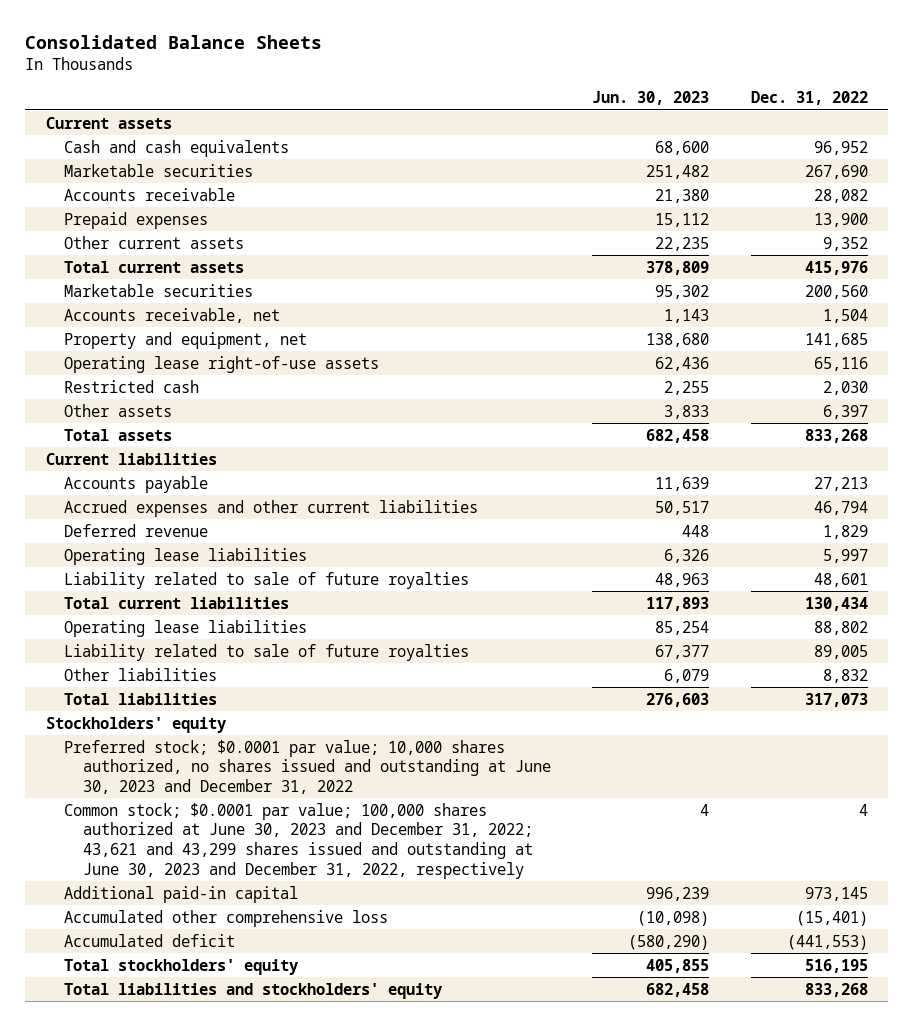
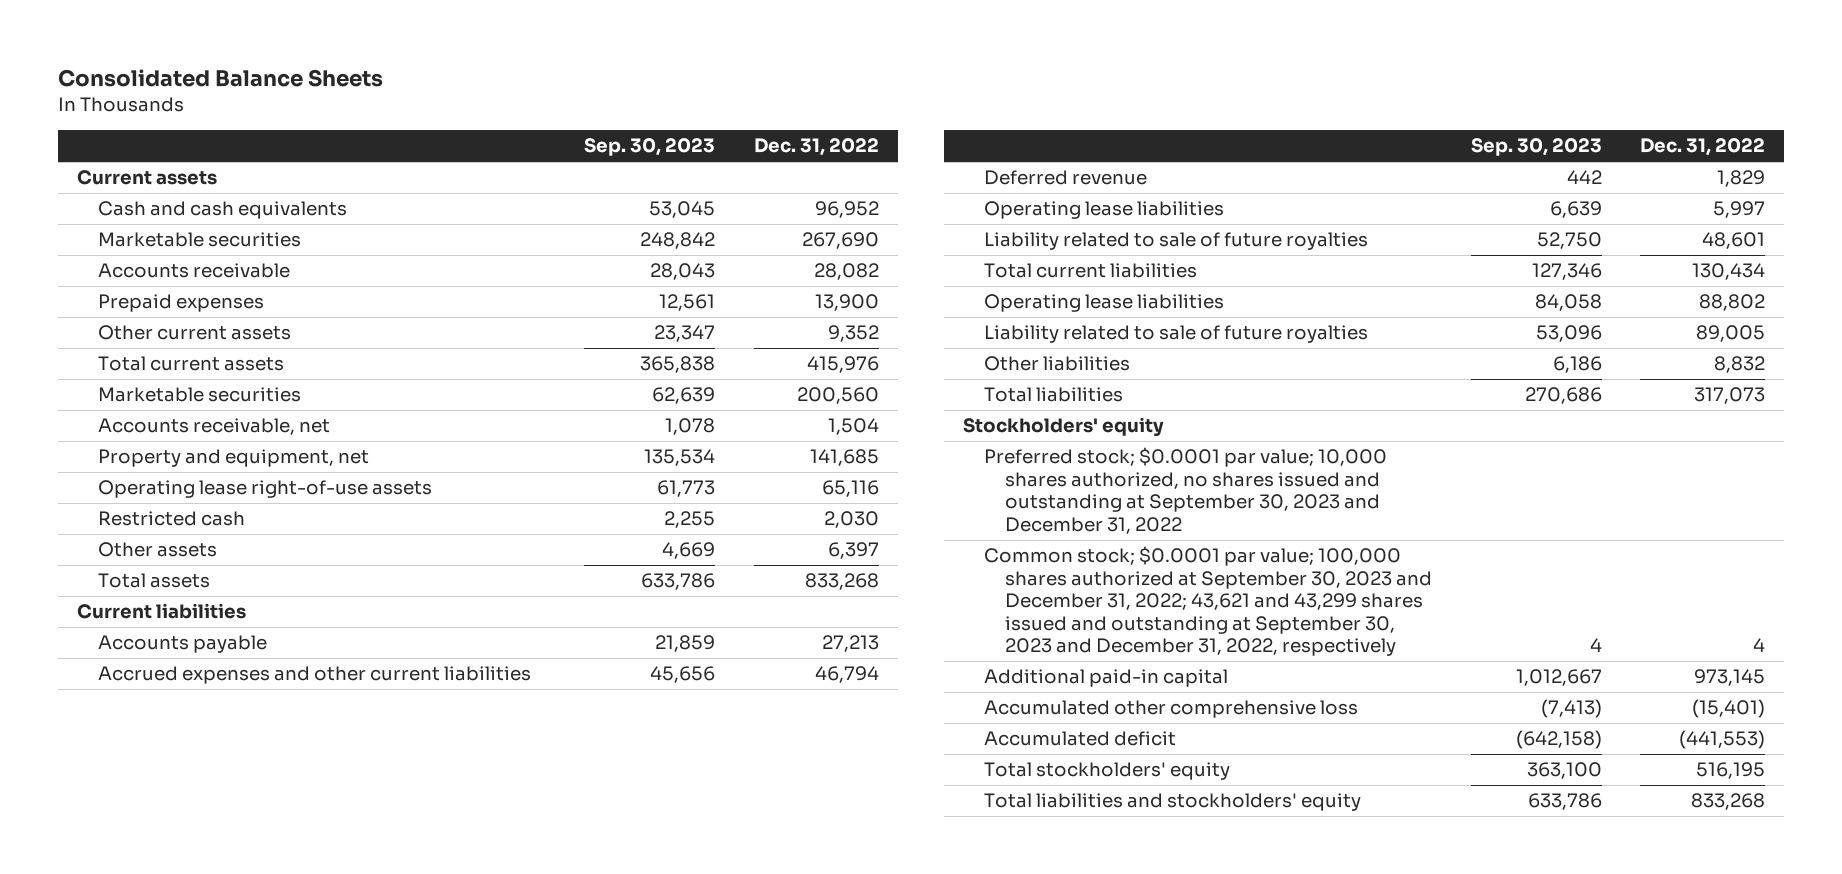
[592,91,710,106] Jun. 30, 2023 -> none
none -> [584,138,716,157] Sep. 30, 2023
[64,739,551,794] Preferred stock; $0.0001 par value; 10,000 shares authorized, no shares issued and outstanding at June 30, 2023 and December 31, 2022 -> [984,447,1388,534] Preferred stock; $0.0001 par value; 10,000 shares authorized, no shares issued and outstanding at September 30, 2023 and December 31, 2022
[64,802,533,879] Common stock; $0.0001 par value; 100,000 shares authorized at June 30, 2023 and December 31, 2022; 43,621 and 43,299 shares issued and outstanding at June 30, 2023 and December 31, 2022, respectively -> [984,546,1433,657] Common stock; $0.0001 par value; 100,000 shares authorized at September 30, 2023 and December 31, 2022; 43,621 and 43,299 shares issued and outstanding at September 30, 2023 and December 31, 2022, respectively

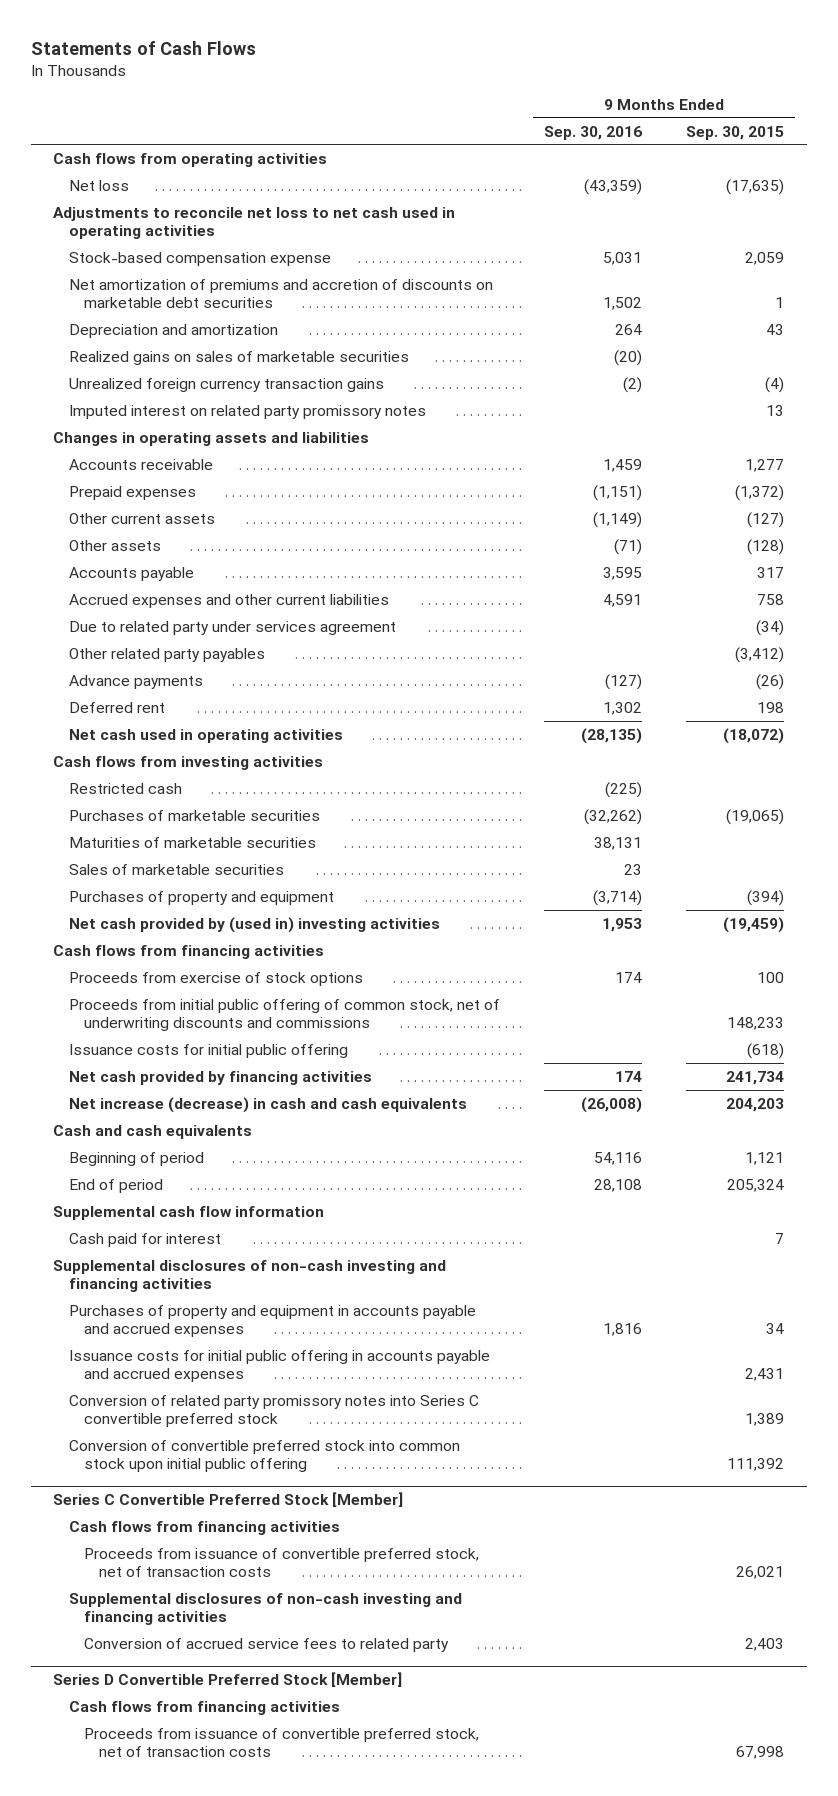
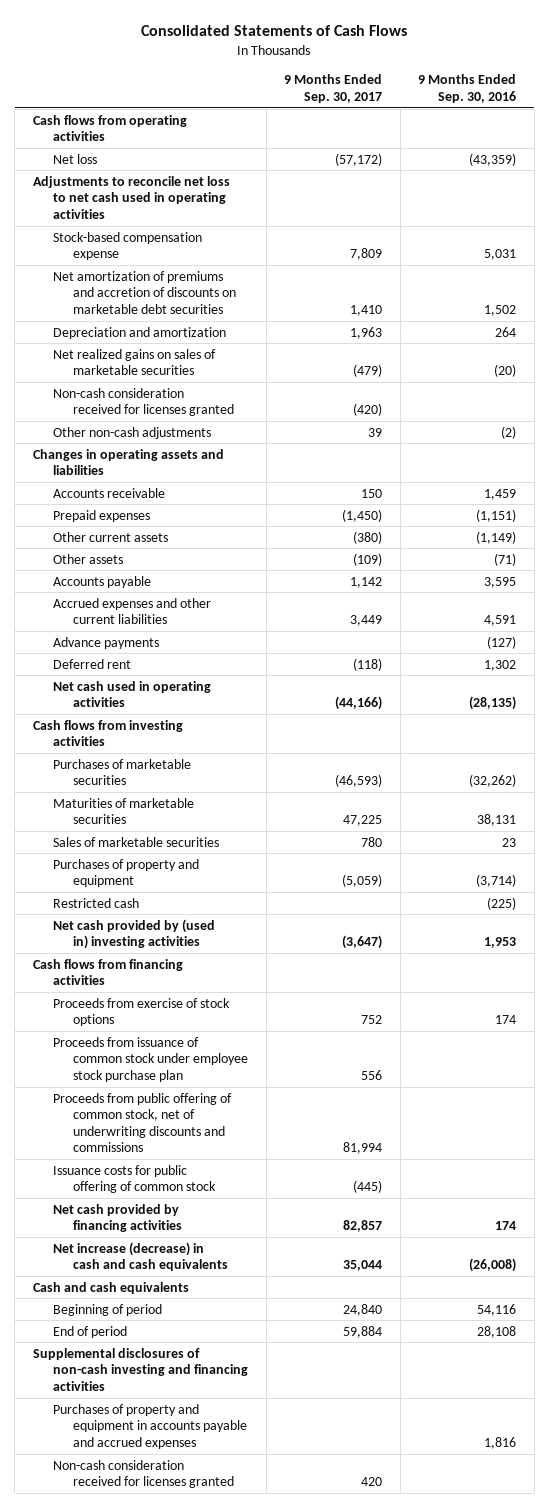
[30,40,256,55] Statements of Cash Flows -> [141,25,408,37] Consolidated Statements of Cash Flows
[686,125,785,140] Sep. 30, 2015 -> none
none -> [284,74,383,104] 9 Months Ended Sep. 30, 2017
[68,377,384,392] Unrealized foreign currency transaction gains -> none
[68,404,426,419] Imputed interest on related party promissory notes -> none
[68,350,409,365] Realized gains on sales of marketable securities -> [52,348,216,376] Net realized gains on sales of marketable securities
none -> [52,387,235,417] Non-cash consideration received for licenses granted
none -> [52,426,211,439] Other non-cash adjustments
[68,620,396,635] Due to related party under services agreement -> none
[68,647,265,662] Other related party payables -> none
[68,782,182,794] Restricted cash -> [52,897,139,908] Restricted cash
none -> [52,1036,249,1082] Proceeds from issuance of common stock under employee stock purchase plan
[68,998,500,1031] Proceeds from initial public offering of common stock, net of underwriting discounts and commissions -> [52,1092,232,1153] Proceeds from public offering of common stock, net of underwriting discounts and commissions
[68,1043,348,1058] Issuance costs for initial public offering -> [52,1164,217,1194] Issuance costs for public offering of common stock
[53,1205,325,1220] Supplemental cash flow information -> none
[68,1232,221,1247] Cash paid for interest -> none
[68,1349,490,1382] Issuance costs for initial public offering in accounts payable and accrued expenses -> none
[68,1394,479,1427] Conversion of related party promissory notes into Series C convertible preferred stock -> none
[68,1439,460,1472] Conversion of convertible preferred stock into common stock upon initial public offering -> none
[53,1491,404,1507] Series C Convertible Preferred Stock [Member] -> none
[68,1520,340,1535] Cash flows from financing activities -> none
[83,1547,479,1577] Proceeds from issuance of convertible preferred stock, net of transaction costs -> none
[68,1592,462,1625] Supplemental disclosures of non-cash investing and financing activities -> none
[83,1637,449,1652] Conversion of accrued service fees to related party -> none
[53,1671,403,1687] Series D Convertible Preferred Stock [Member] -> none
[68,1700,340,1715] Cash flows from financing activities -> none
[83,1727,479,1757] Proceeds from issuance of convertible preferred stock, net of transaction costs -> none
none -> [52,1459,235,1489] Non-cash consideration received for licenses granted

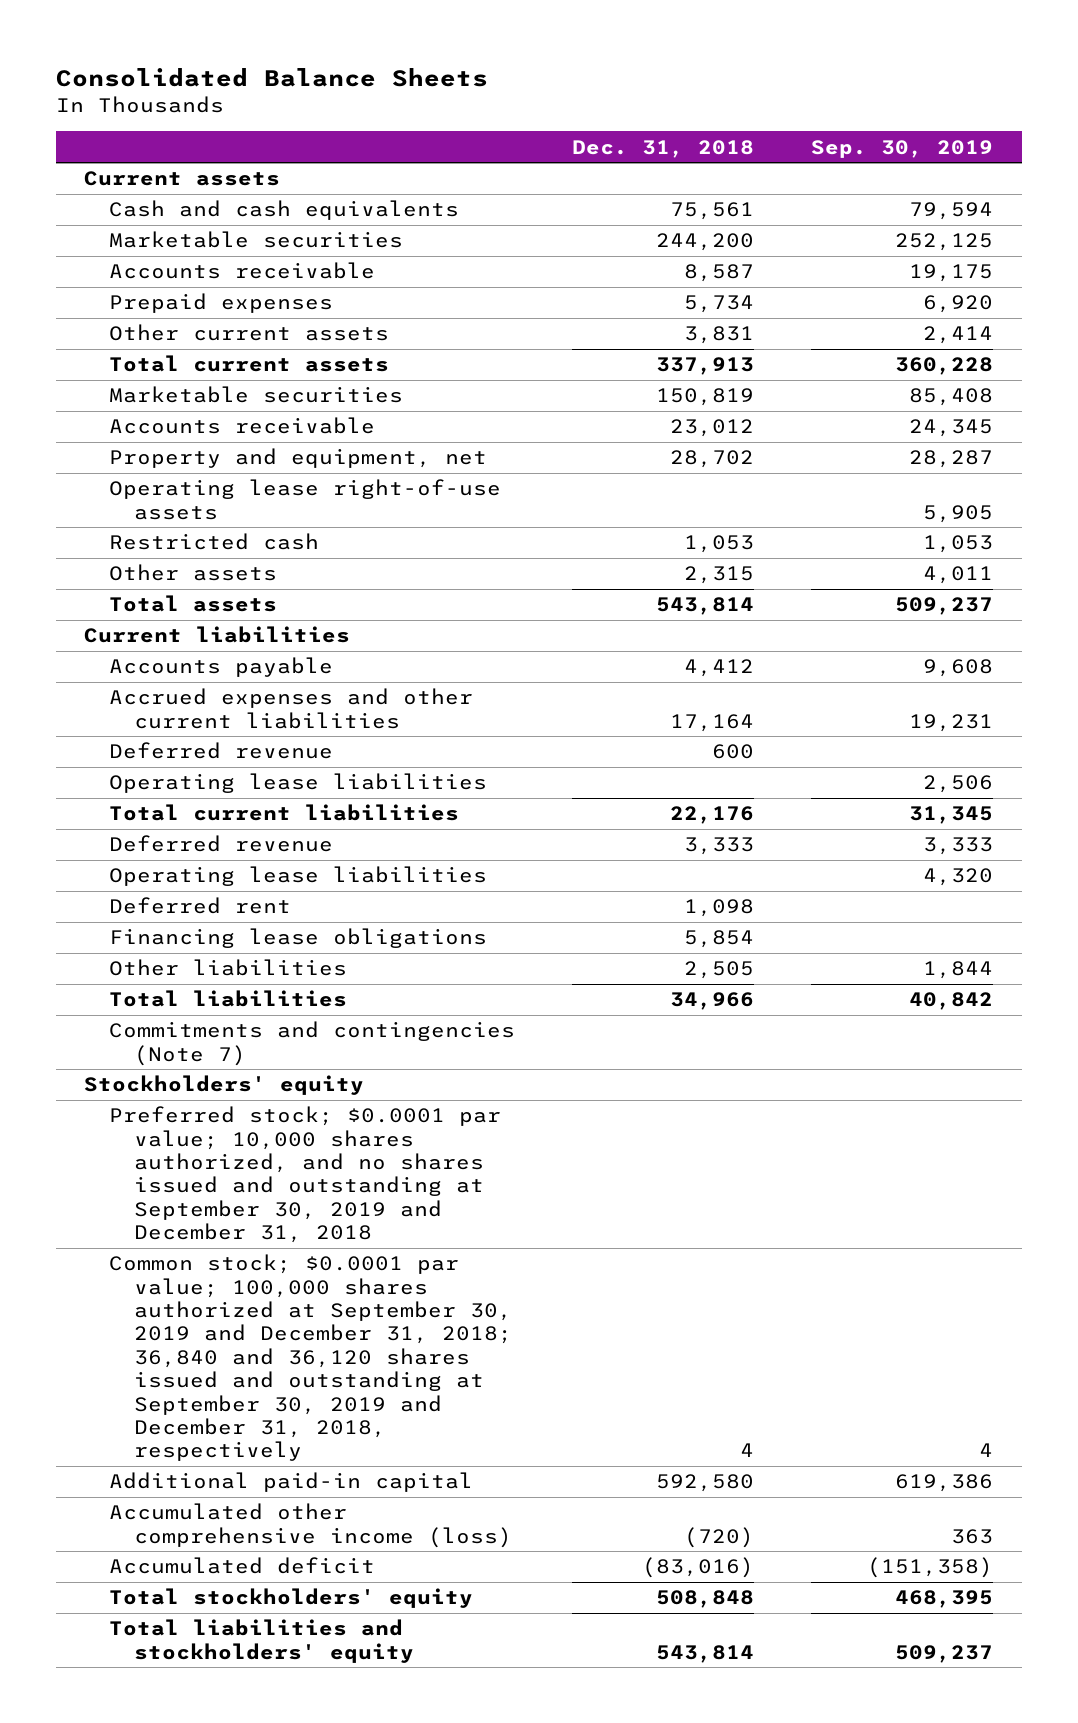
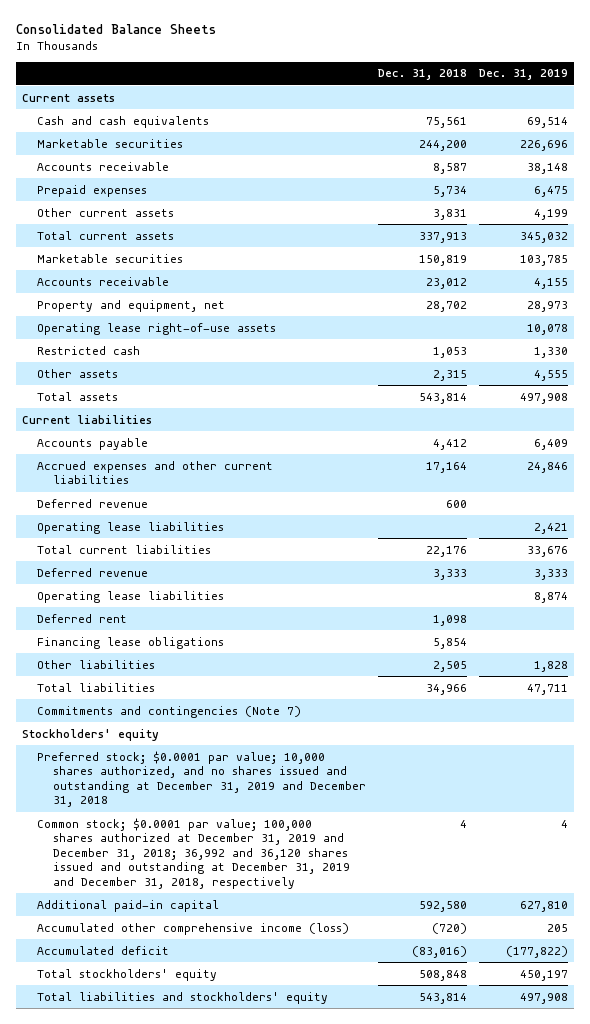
[811,139,994,158] Sep. 30, 2019 -> none
none -> [479,69,569,81] Dec. 31, 2019
[109,1106,502,1244] Preferred stock; $0.0001 par value; 10,000 shares authorized, and no shares issued and outstanding at September 30, 2019 and December 31, 2018 -> [37,750,366,808] Preferred stock; $0.0001 par value; 10,000 shares authorized, and no shares issued and outstanding at December 31, 2019 and December 31, 2018
[109,1254,513,1462] Common stock; $0.0001 par value; 100,000 shares authorized at September 30, 2019 and December 31, 2018; 36,840 and 36,120 shares issued and outstanding at September 30, 2019 and December 31, 2018, respectively -> [37,817,350,889] Common stock; $0.0001 par value; 100,000 shares authorized at December 31, 2019 and December 31, 2018; 36,992 and 36,120 shares issued and outstanding at December 31, 2019 and December 31, 2018, respectively

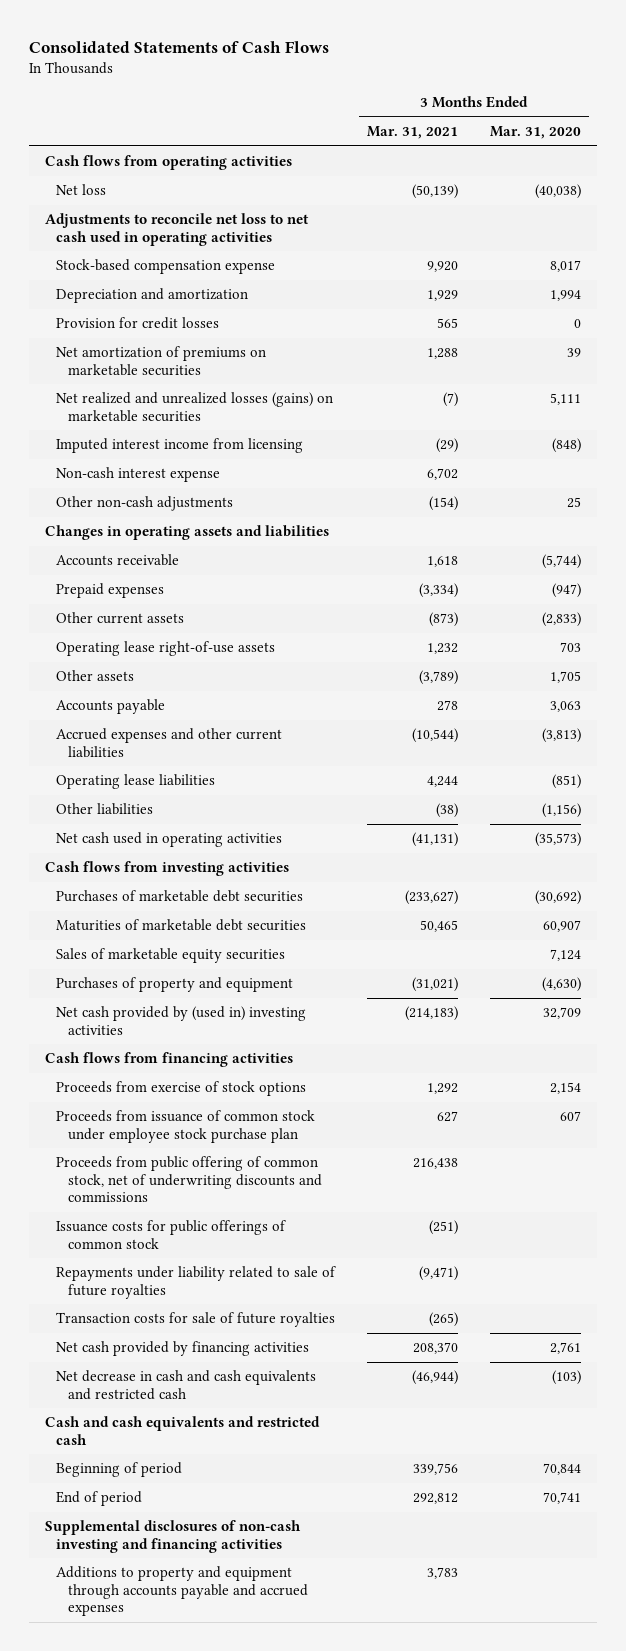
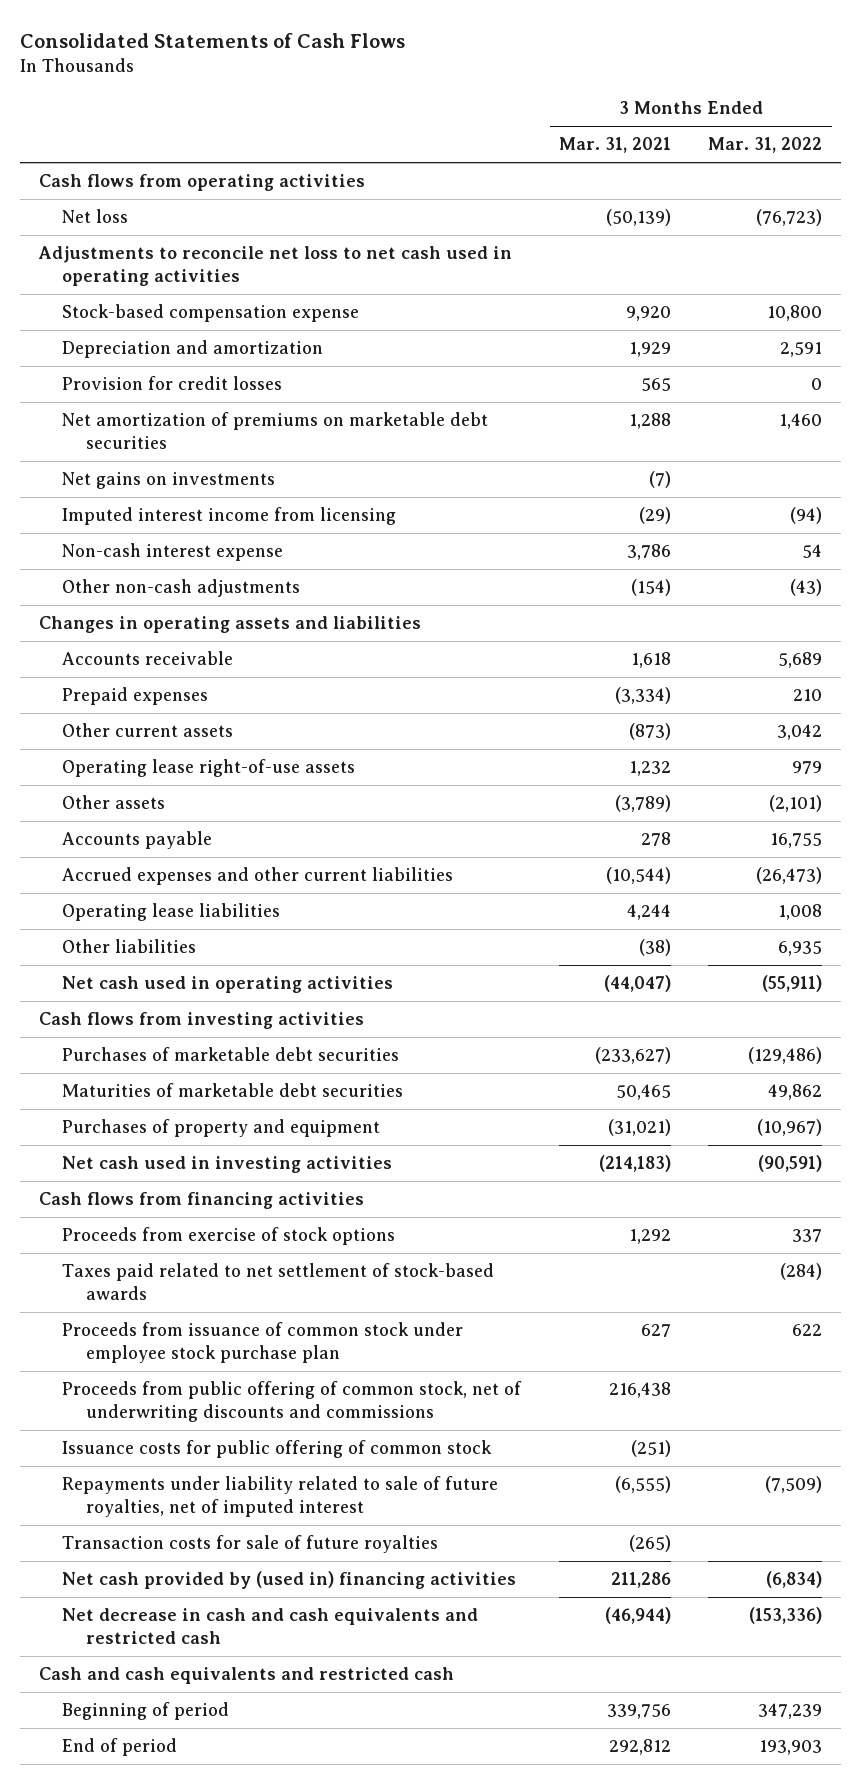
[489,126,581,140] Mar. 31, 2020 -> none
none -> [708,137,823,154] Mar. 31, 2022
[56,392,334,422] Net realized and unrealized losses (gains) on marketable securities -> none
[56,346,267,376] Net amortization of premiums on marketable securities -> [62,412,489,450] Net amortization of premiums on marketable debt securities
none -> [62,472,276,490] Net gains on investments
[427,468,459,481] 6,702 -> [626,544,671,561] 3,786
[412,832,459,848] (41,131) -> [603,975,671,993] (44,047)
[56,948,286,964] Sales of marketable equity securities -> none
[56,1006,307,1035] Net cash provided by (used in) investing activities -> [62,1156,393,1174] Net cash used in investing activities
none -> [62,1263,495,1301] Taxes paid related to net settlement of stock-based awards
[56,1220,287,1249] Issuance costs for public offerings of common stock -> [62,1440,493,1459] Issuance costs for public offering of common stock
[56,1266,337,1299] Repayments under liability related to sale of future royalties -> [62,1476,499,1518] Repayments under liability related to sale of future royalties, net of imputed interest
[419,1266,459,1282] (9,471) -> [614,1476,671,1494] (6,555)
[56,1341,310,1357] Net cash provided by financing activities -> [62,1571,517,1590] Net cash provided by (used in) financing activities
[413,1342,459,1355] 208,370 -> [610,1572,671,1589] 211,286
[45,1520,302,1553] Supplemental disclosures of non-cash investing and financing activities -> none
[56,1566,308,1617] Additions to property and equipment through accounts payable and accrued expenses -> none

